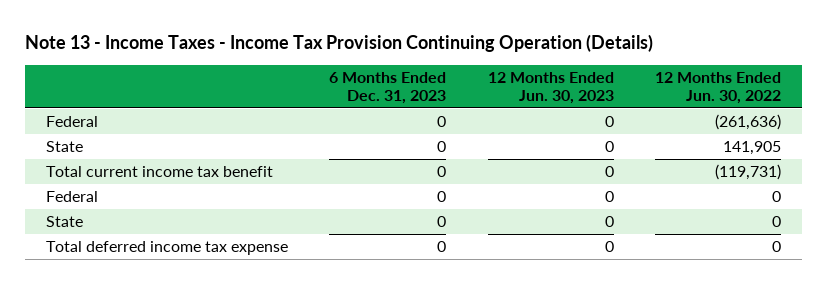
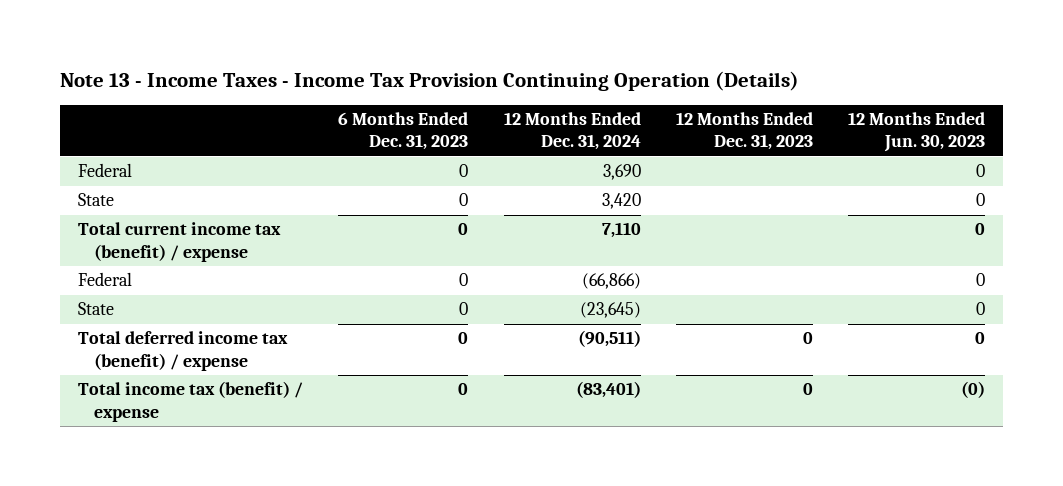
[655,71,782,104] 12 Months Ended Jun. 30, 2022 -> none
none -> [503,112,641,151] 12 Months Ended Dec. 31, 2024
none -> [676,112,814,151] 12 Months Ended Dec. 31, 2023
[45,166,273,178] Total current income tax benefit -> [77,222,281,262] Total current income tax (benefit) / expense
[45,241,288,256] Total deferred income tax expense -> [77,331,288,371] Total deferred income tax (benefit) / expense
none -> [77,381,303,422] Total income tax (benefit) / expense

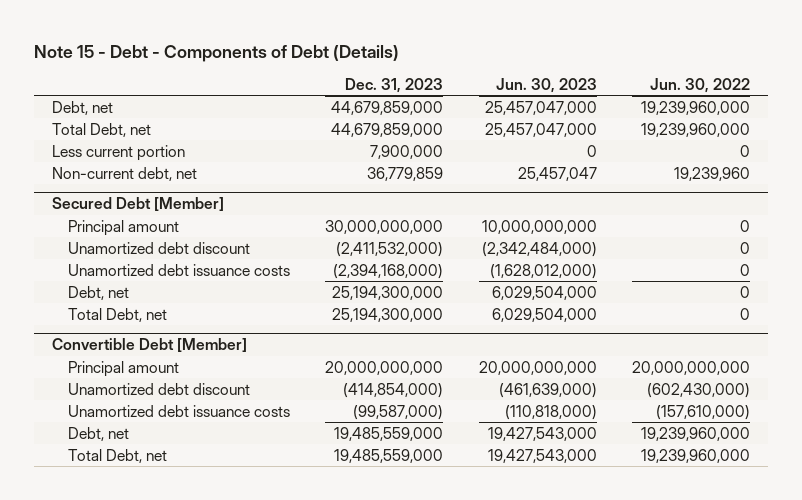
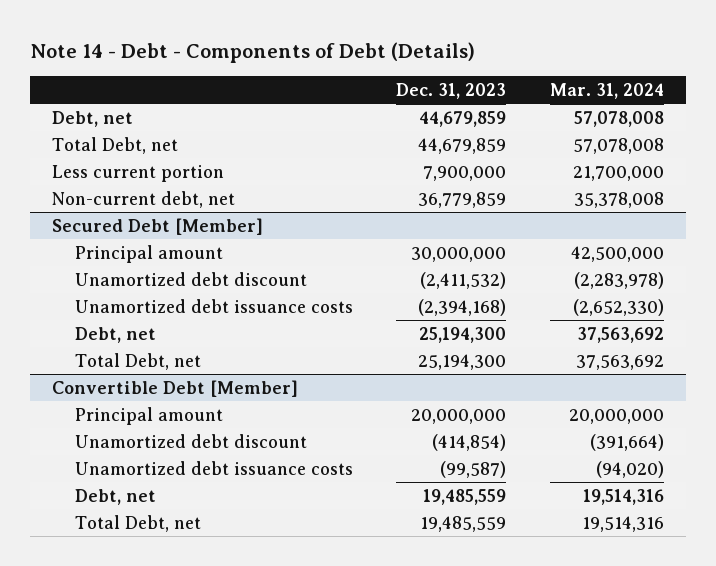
[34,44,400,62] Note 15 - Debt - Components of Debt (Details) -> [30,41,476,63] Note 14 - Debt - Components of Debt (Details)
[495,77,597,93] Jun. 30, 2023 -> none
[650,77,751,93] Jun. 30, 2022 -> none
none -> [550,82,665,99] Mar. 31, 2024
[331,100,444,115] 44,679,859,000 -> [419,110,507,127] 44,679,859
[331,122,444,137] 44,679,859,000 -> [418,137,507,154] 44,679,859
[325,219,444,234] 30,000,000,000 -> [411,246,507,262] 30,000,000
[336,241,444,257] (2,411,532,000) -> [420,271,507,289] (2,411,532)
[333,263,444,279] (2,394,168,000) -> [418,298,507,316] (2,394,168)
[332,285,444,300] 25,194,300,000 -> [419,326,507,343] 25,194,300
[332,307,444,322] 25,194,300,000 -> [418,353,507,370] 25,194,300
[325,360,444,375] 20,000,000,000 -> [411,408,507,424] 20,000,000
[343,382,444,398] (414,854,000) -> [432,433,507,451] (414,854)
[353,404,444,420] (99,587,000) -> [440,460,507,478] (99,587)
[334,426,444,441] 19,485,559,000 -> [423,488,507,505] 19,485,559
[334,448,444,463] 19,485,559,000 -> [420,515,507,532] 19,485,559

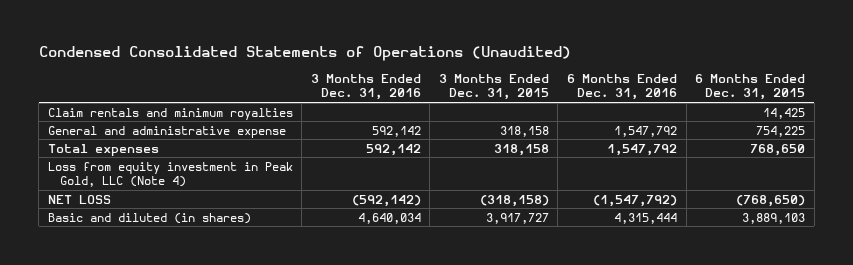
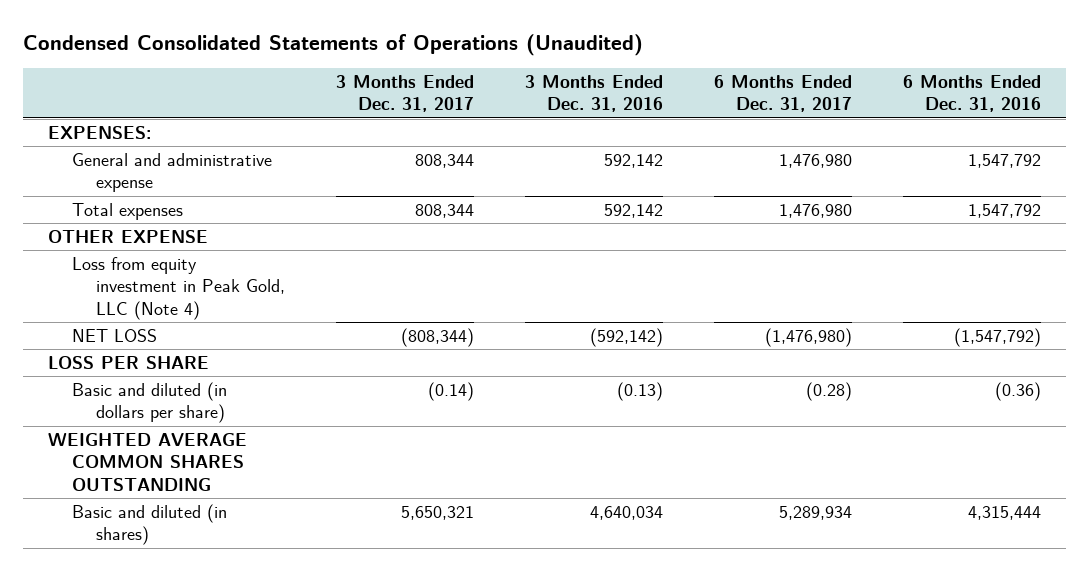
[438,74,549,101] 3 Months Ended Dec. 31, 2015 -> none
[695,74,806,101] 6 Months Ended Dec. 31, 2015 -> none
none -> [335,74,474,113] 3 Months Ended Dec. 31, 2017
none -> [713,74,852,113] 6 Months Ended Dec. 31, 2017
[47,107,293,120] Claim rentals and minimum royalties -> none
none -> [48,124,152,139] EXPENSES:
none -> [48,228,209,243] OTHER EXPENSE
none -> [48,355,210,369] LOSS PER SHARE
none -> [72,381,228,424] Basic and diluted (in dollars per share)
none -> [48,432,248,491] WEIGHTED AVERAGE COMMON SHARES OUTSTANDING

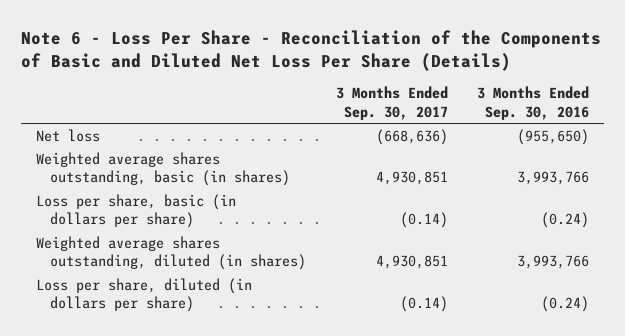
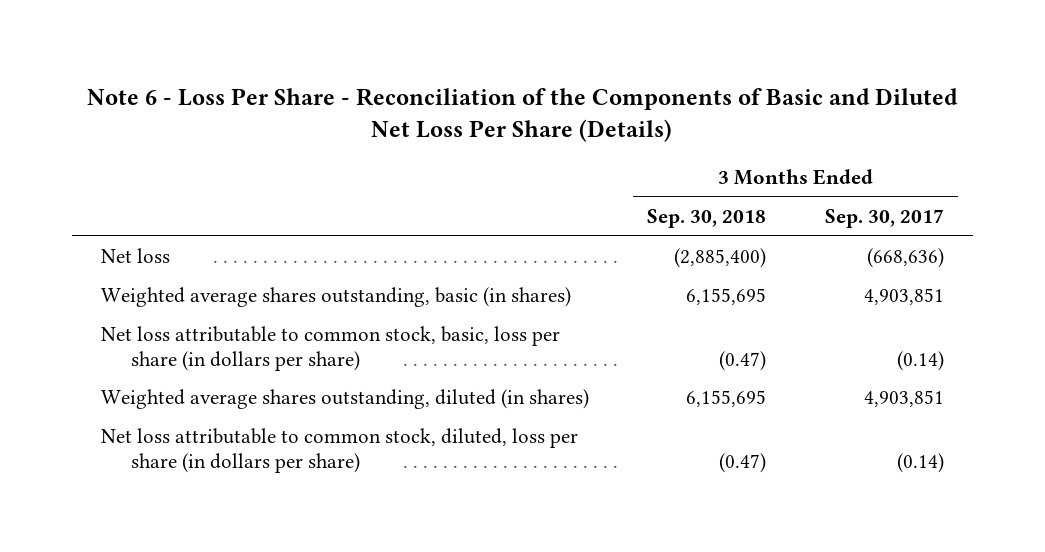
[477,86,590,120] 3 Months Ended Sep. 30, 2016 -> none
none -> [647,208,767,228] Sep. 30, 2018
[375,171,448,186] 4,930,851 -> [863,288,944,306] 4,903,851
[35,193,236,229] Loss per share, basic (in dollars per share) -> [101,326,561,371] Net loss attributable to common stock, basic, loss per share (in dollars per share)
[375,255,448,270] 4,930,851 -> [863,390,944,408] 4,903,851
[35,277,252,313] Loss per share, diluted (in dollars per share) -> [101,428,579,473] Net loss attributable to common stock, diluted, loss per share (in dollars per share)

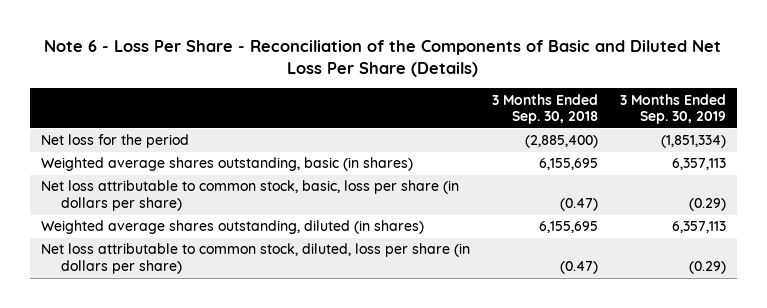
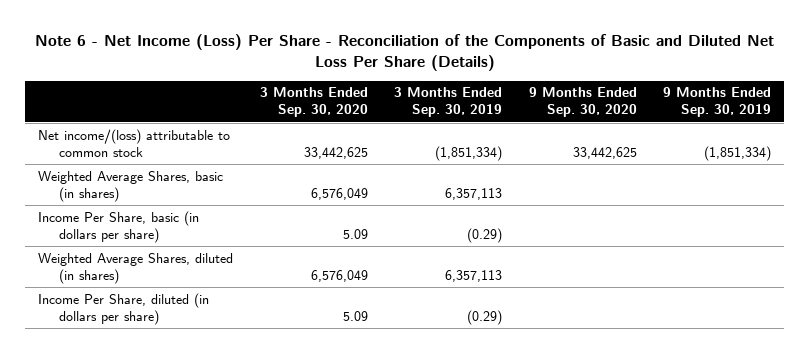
[44,39,722,77] Note 6 - Loss Per Share - Reconciliation of the Components of Basic and Diluted Net Loss Per Share (Details) -> [34,33,774,71] Note 6 - Net Income (Loss) Per Share - Reconciliation of the Components of Basic and Diluted Net Loss Per Share (Details)
[491,93,598,125] 3 Months Ended Sep. 30, 2018 -> none
none -> [259,87,368,118] 3 Months Ended Sep. 30, 2020
none -> [528,87,637,118] 9 Months Ended Sep. 30, 2020
none -> [663,87,772,118] 9 Months Ended Sep. 30, 2019
[40,134,189,149] Net loss for the period -> [38,128,231,157] Net income/(loss) attributable to common stock
[40,157,413,172] Weighted average shares outstanding, basic (in shares) -> [38,170,224,202] Weighted Average Shares, basic (in shares)
[40,180,459,212] Net loss attributable to common stock, basic, loss per share (in dollars per share) -> [38,210,200,243] Income Per Share, basic (in dollars per share)
[40,220,424,235] Weighted average shares outstanding, diluted (in shares) -> [38,252,234,284] Weighted Average Shares, diluted (in shares)
[40,243,470,275] Net loss attributable to common stock, diluted, loss per share (in dollars per share) -> [38,292,210,325] Income Per Share, diluted (in dollars per share)

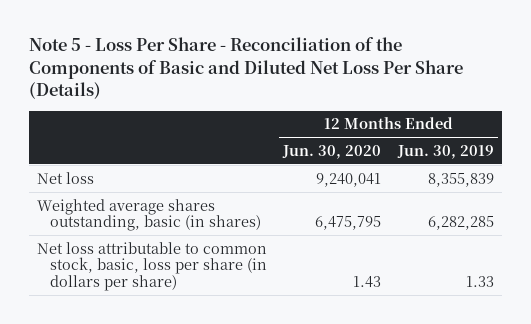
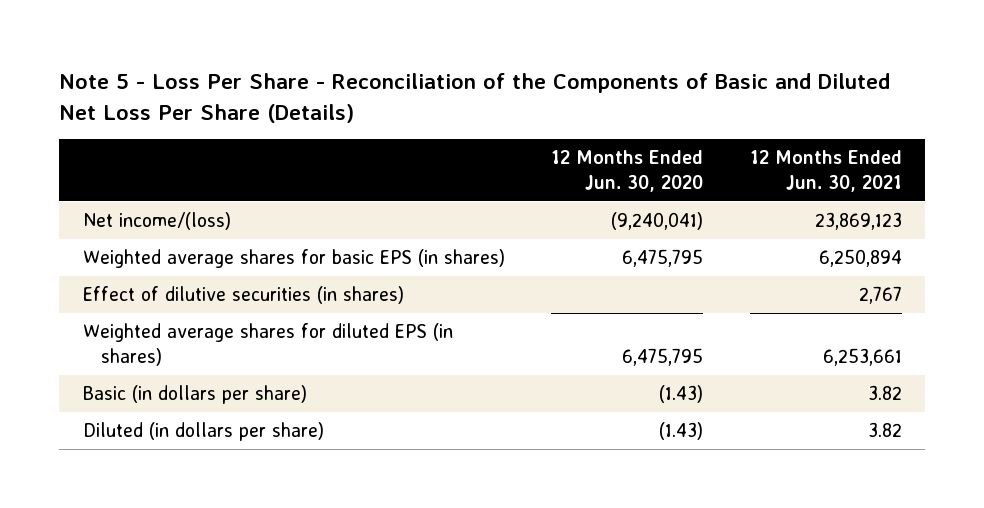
[396,144,494,159] Jun. 30, 2019 -> none
none -> [749,150,902,193] 12 Months Ended Jun. 30, 2021
[37,171,95,184] Net loss -> [82,212,231,231] Net income/(loss)
[316,172,382,187] 9,240,041 -> [611,212,704,231] (9,240,041)
[37,198,262,232] Weighted average shares outstanding, basic (in shares) -> [82,249,505,269] Weighted average shares for basic EPS (in shares)
none -> [82,286,404,305] Effect of dilutive securities (in shares)
none -> [82,323,453,367] Weighted average shares for diluted EPS (in shares)
[37,241,268,292] Net loss attributable to common stock, basic, loss per share (in dollars per share) -> [82,385,307,405] Basic (in dollars per share)
[353,276,382,289] 1.43 -> [659,385,704,404] (1.43)
none -> [82,422,324,442] Diluted (in dollars per share)

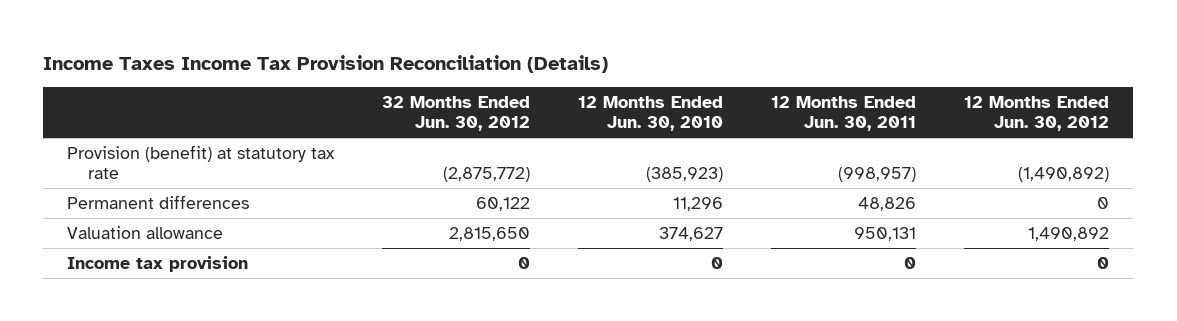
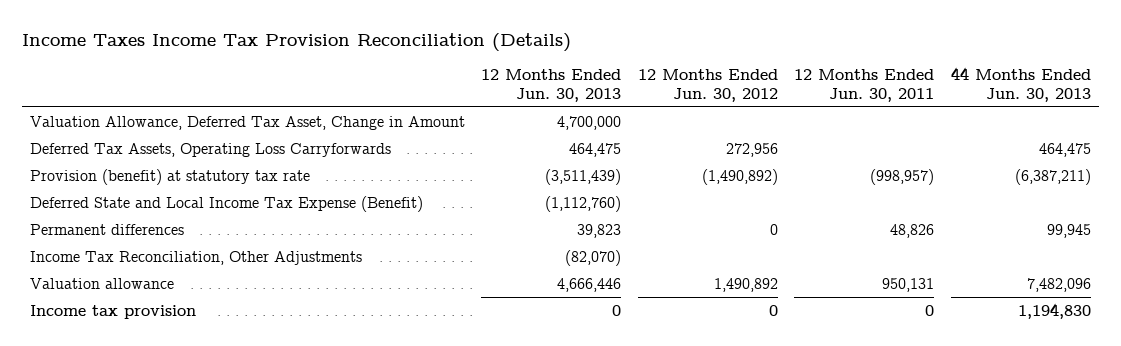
[382,95,531,132] 32 Months Ended Jun. 30, 2012 -> none
[578,95,724,132] 12 Months Ended Jun. 30, 2010 -> none
none -> [481,69,622,102] 12 Months Ended Jun. 30, 2013
none -> [950,67,1091,102] 44 Months Ended Jun. 30, 2013
none -> [30,115,466,130] Valuation Allowance, Deferred Tax Asset, Change in Amount
none -> [30,142,392,157] Deferred Tax Assets, Operating Loss Carryforwards
none -> [30,195,424,212] Deferred State and Local Income Tax Expense (Benefit)
none -> [30,250,363,265] Income Tax Reconciliation, Other Adjustments

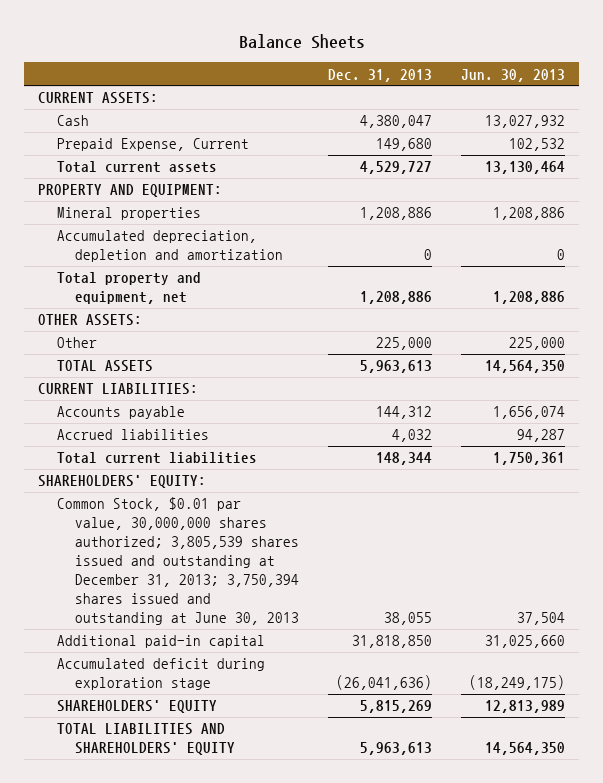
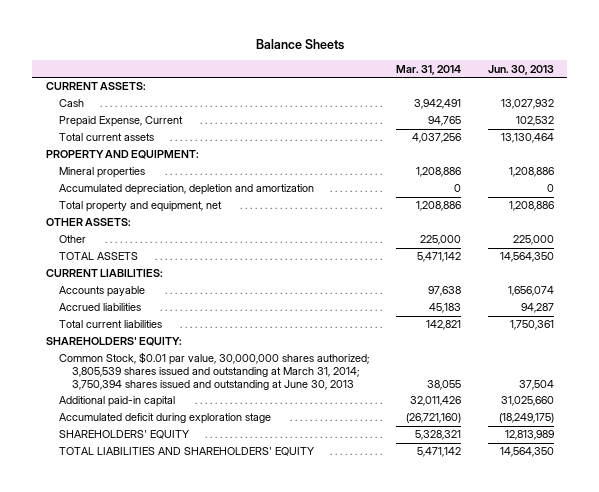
[327,68,432,82] Dec. 31, 2013 -> none
none -> [395,64,461,75] Mar. 31, 2014
[56,497,299,626] Common Stock, $0.01 par value, 30,000,000 shares authorized; 3,805,539 shares issued and outstanding at December 31, 2013; 3,750,394 shares issued and outstanding at June 30, 2013 -> [58,352,369,390] Common Stock, $0.01 par value, 30,000,000 shares authorized; 3,805,539 shares issued and outstanding at March 31, 2014; 3,750,394 shares issued and outstanding at June 30, 2013

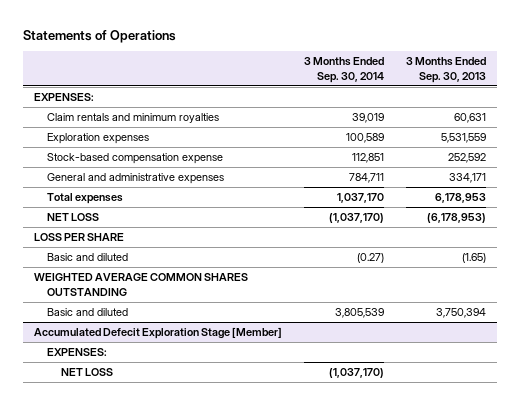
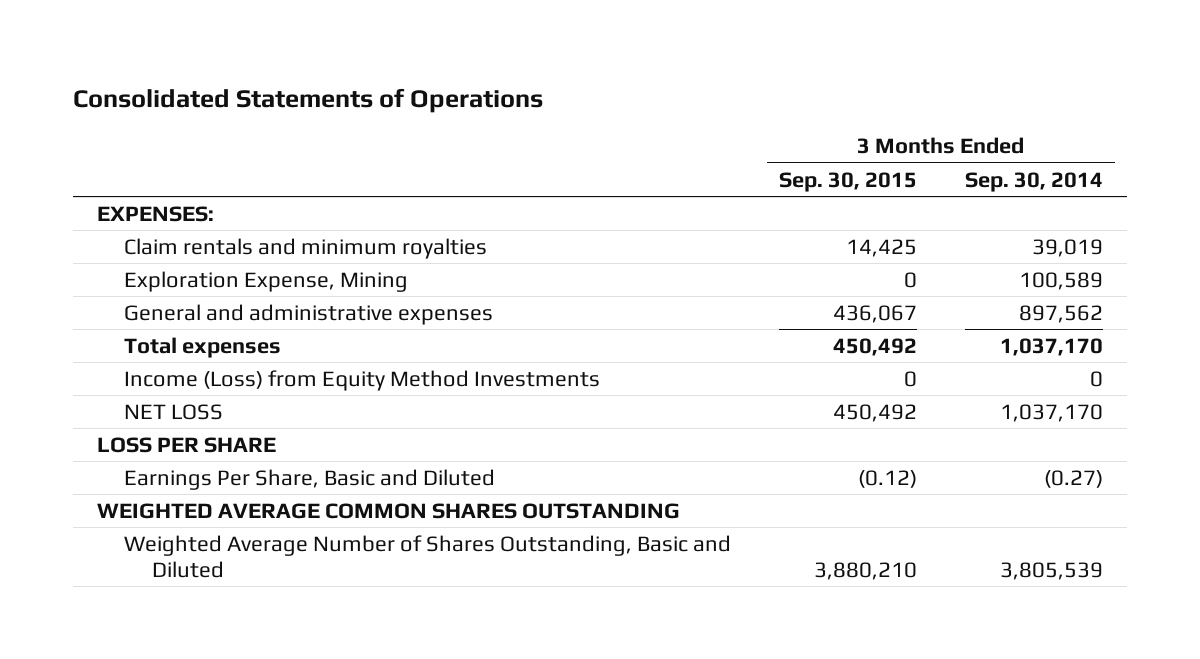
[22,29,176,43] Statements of Operations -> [73,88,544,114] Consolidated Statements of Operations
[406,57,487,83] 3 Months Ended Sep. 30, 2013 -> none
none -> [779,171,918,192] Sep. 30, 2015
[47,153,224,165] Stock-based compensation expense -> none
[47,133,150,145] Exploration expenses -> [124,270,409,292] Exploration Expense, Mining
[348,173,384,184] 784,711 -> [1018,304,1103,323] 897,562
none -> [124,369,601,391] Income (Loss) from Equity Method Investments
[328,213,384,224] (1,037,170) -> [999,403,1103,422] 1,037,170
[47,253,129,262] Basic and diluted -> [124,468,496,490] Earnings Per Share, Basic and Diluted
[33,327,282,340] Accumulated Defecit Exploration Stage [Member] -> none
[47,348,108,357] EXPENSES: -> none
[61,368,114,377] NET LOSS -> none
[47,308,129,317] Basic and diluted -> [124,534,732,578] Weighted Average Number of Shares Outstanding, Basic and Diluted

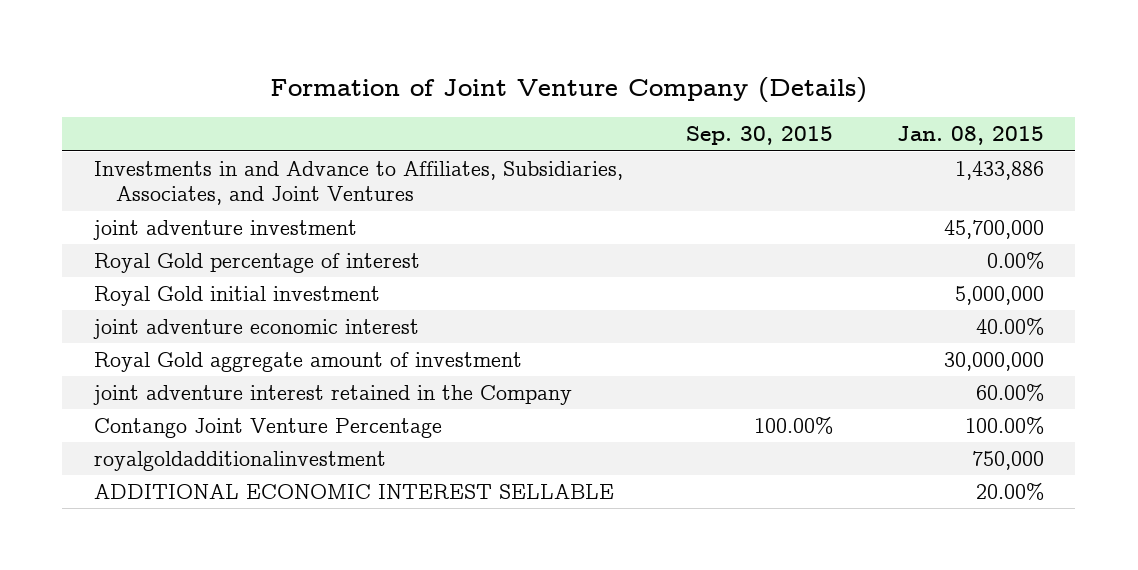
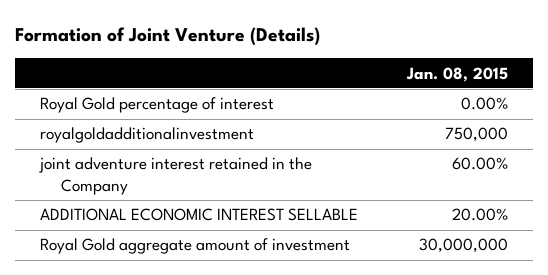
[269,76,867,103] Formation of Joint Venture Company (Details) -> [14,27,320,47] Formation of Joint Venture (Details)
[686,126,834,146] Sep. 30, 2015 -> none
[94,161,624,206] Investments in and Advance to Affiliates, Subsidiaries, Associates, and Joint Ventures -> none
[93,220,358,241] joint adventure investment -> none
[94,286,381,307] Royal Gold initial investment -> none
[93,319,420,340] joint adventure economic interest -> none
[94,418,443,439] Contango Joint Venture Percentage -> none
[93,385,573,406] joint adventure interest retained in the Company -> [38,157,312,196] joint adventure interest retained in the Company
[94,352,523,373] Royal Gold aggregate amount of investment -> [39,238,350,255] Royal Gold aggregate amount of investment

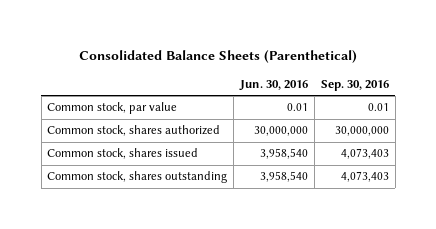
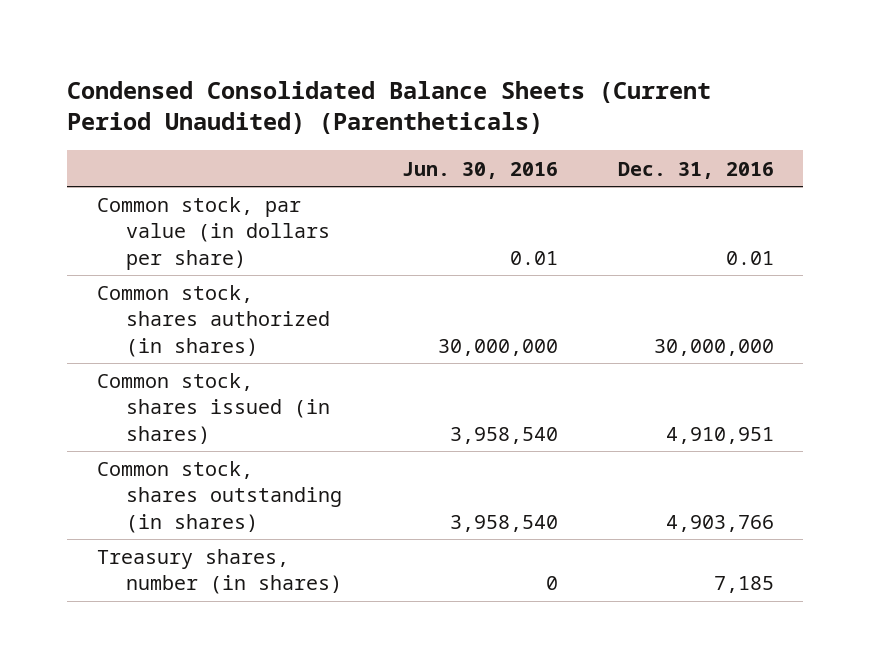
[79,50,358,64] Consolidated Balance Sheets (Parenthetical) -> [67,80,712,135] Condensed Consolidated Balance Sheets (Current Period Unaudited) (Parentheticals)
[320,79,389,91] Sep. 30, 2016 -> none
none -> [617,161,774,179] Dec. 31, 2016
[47,102,178,115] Common stock, par value -> [97,197,331,270] Common stock, par value (in dollars per share)
[47,125,221,137] Common stock, shares authorized -> [97,285,331,357] Common stock, shares authorized (in shares)
[47,148,199,160] Common stock, shares issued -> [97,373,331,444] Common stock, shares issued (in shares)
[47,171,228,184] Common stock, shares outstanding -> [97,461,343,533] Common stock, shares outstanding (in shares)
none -> [97,549,343,595] Treasury shares, number (in shares)

